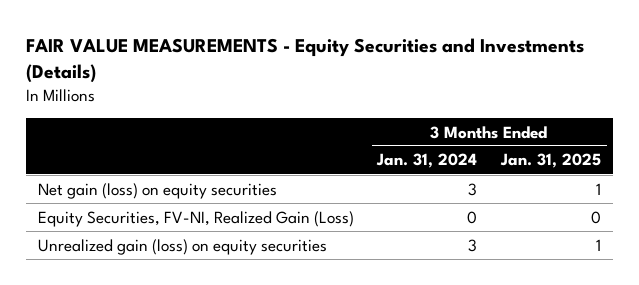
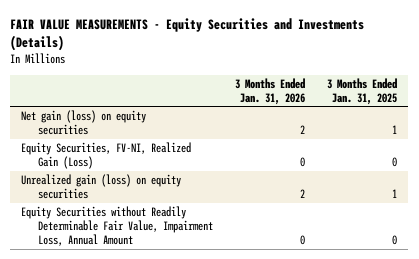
[376,153,478,169] Jan. 31, 2024 -> none
none -> [235,77,306,105] 3 Months Ended Jan. 31, 2026
none -> [21,205,213,247] Equity Securities without Readily Determinable Fair Value, Impairment Loss, Annual Amount

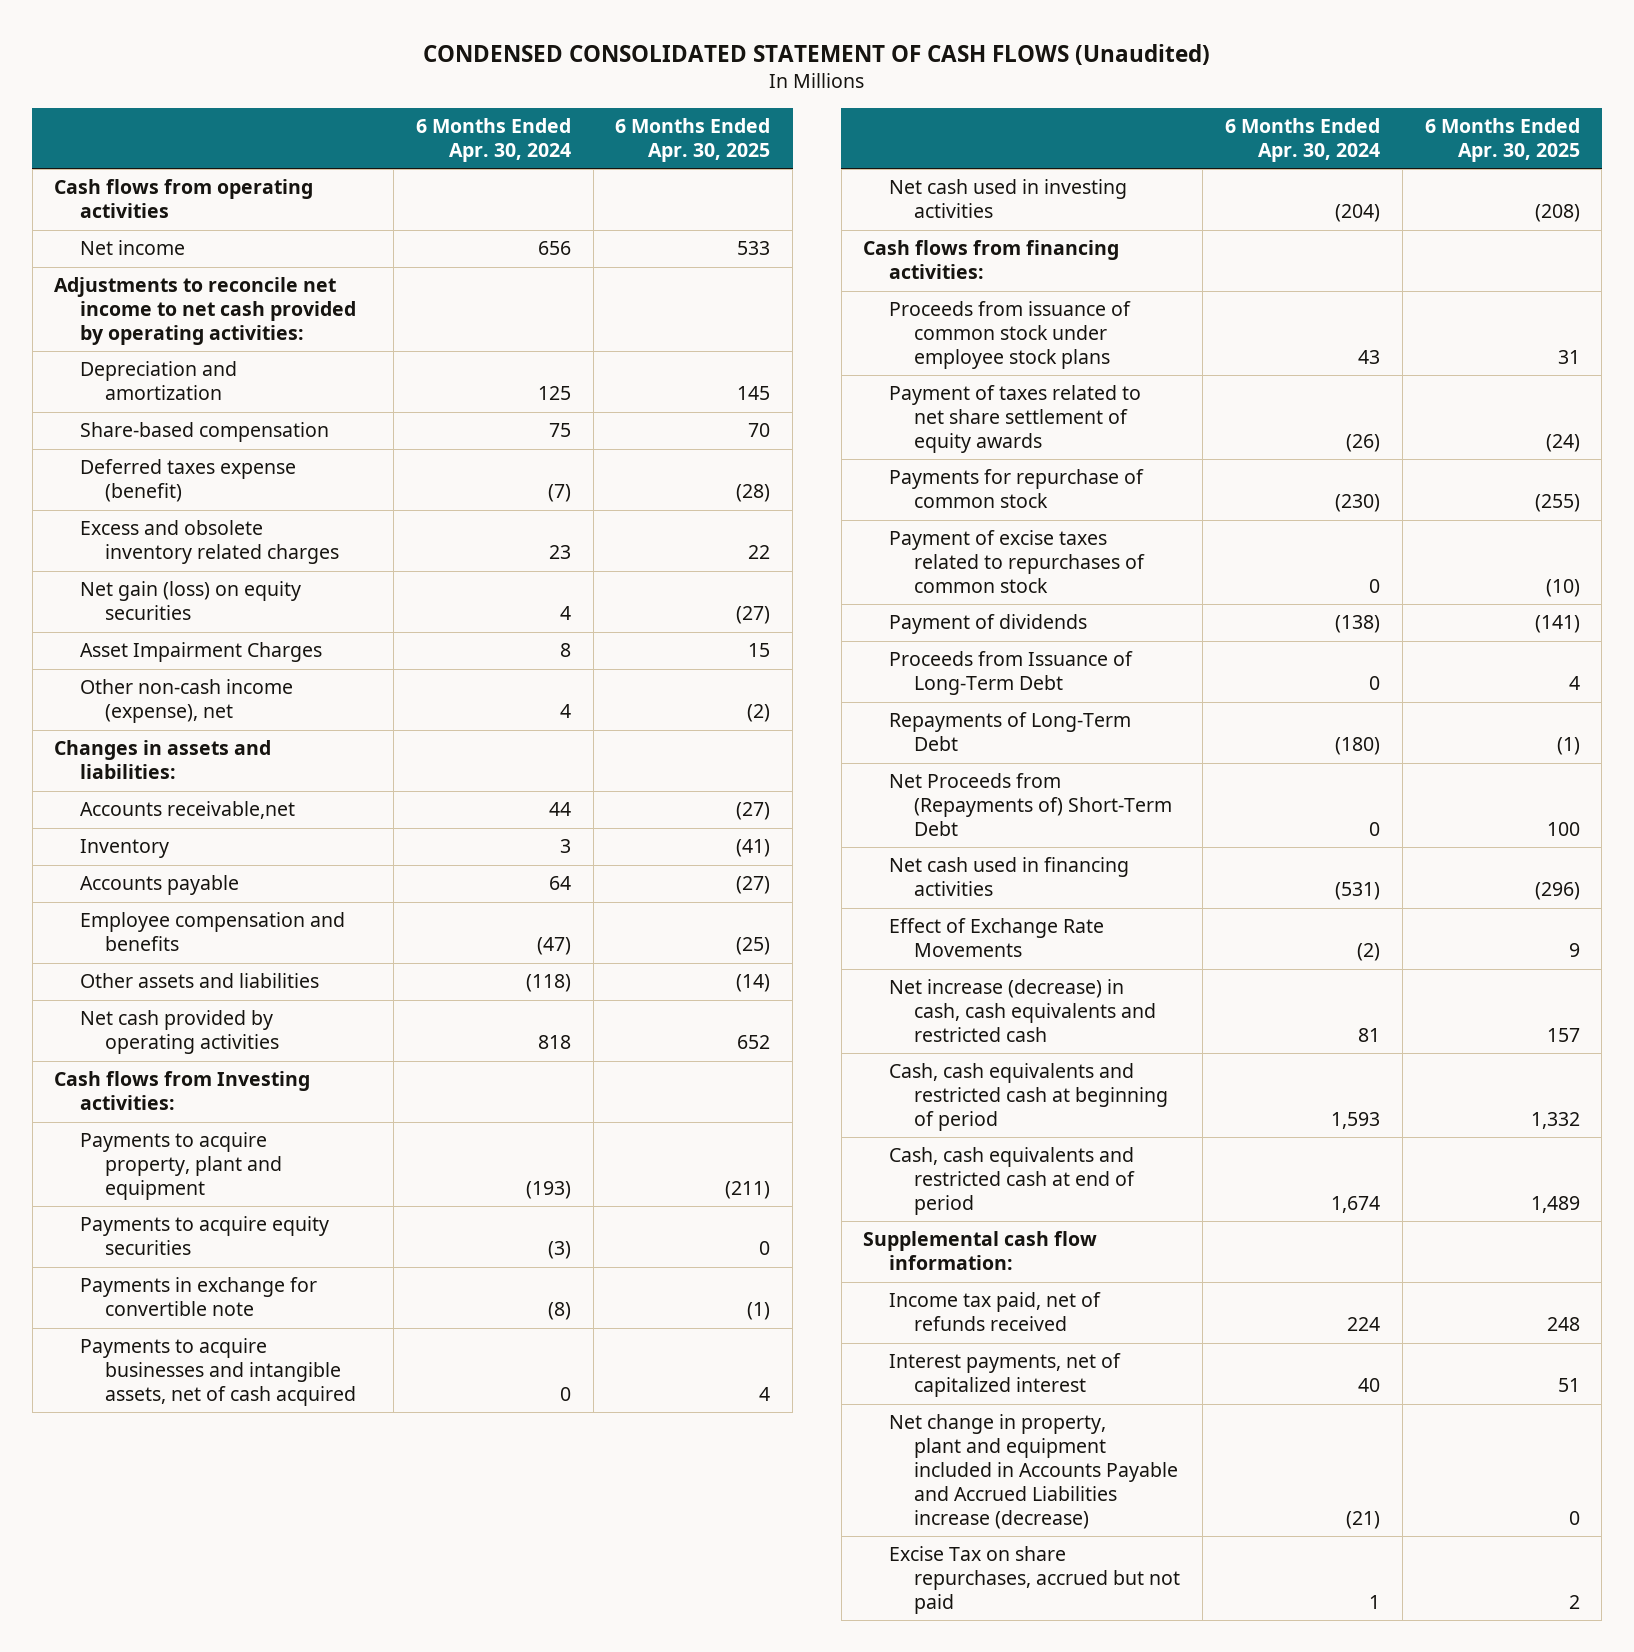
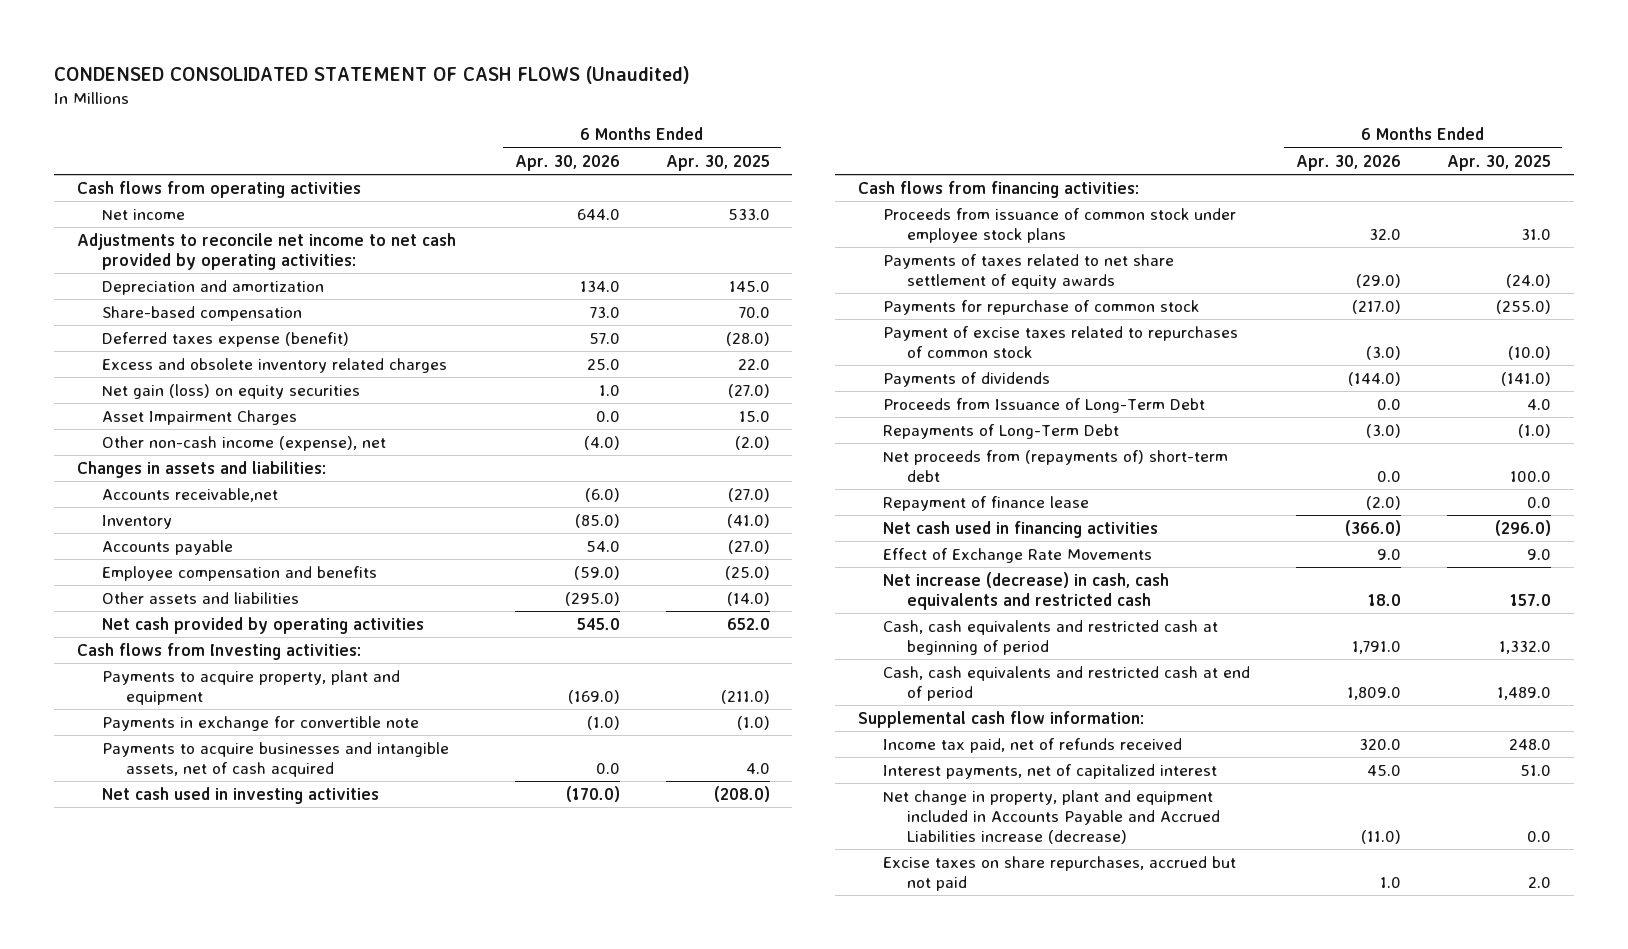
[415,118,571,162] 6 Months Ended Apr. 30, 2024 -> none
none -> [514,154,620,171] Apr. 30, 2026
[737,241,771,256] 533 -> [727,209,770,221] 533.0
[737,386,771,401] 145 -> [728,281,770,293] 145.0
[748,423,771,438] 70 -> [738,307,770,319] 70.0
[736,484,771,503] (28) -> [725,332,770,347] (28.0)
[748,545,771,560] 22 -> [737,359,770,371] 22.0
[736,606,771,625] (27) -> [727,384,770,399] (27.0)
[748,643,771,658] 15 -> [738,411,770,423] 15.0
[747,704,771,723] (2) -> [734,436,770,451] (2.0)
[736,802,771,821] (27) -> [727,488,770,503] (27.0)
[736,839,771,858] (41) -> [726,514,770,529] (41.0)
[736,876,771,895] (27) -> [727,540,770,555] (27.0)
[736,937,771,956] (25) -> [724,566,770,581] (25.0)
[736,974,771,993] (14) -> [726,592,770,607] (14.0)
[737,1035,771,1050] 652 -> [726,618,770,631] 652.0
[79,1216,329,1256] Payments to acquire equity securities -> none
[725,1181,771,1200] (211) -> [720,689,770,704] (211.0)
[747,1302,771,1321] (1) -> [736,716,770,731] (1.0)
[759,1387,771,1402] 4 -> [745,762,770,774] 4.0
[1534,204,1580,223] (208) -> [713,786,770,803] (208.0)
[1557,350,1580,365] 31 -> [1520,228,1551,240] 31.0
[888,385,1141,454] Payment of taxes related to net share settlement of equity awards -> [882,254,1174,289] Payments of taxes related to net share settlement of equity awards
[1545,434,1580,453] (24) -> [1505,273,1551,288] (24.0)
[1534,494,1580,513] (255) -> [1495,300,1551,315] (255.0)
[1545,579,1580,598] (10) -> [1507,345,1551,360] (10.0)
[888,614,1087,635] Payment of dividends -> [882,372,1050,388] Payments of dividends
[1534,615,1580,634] (141) -> [1500,372,1551,387] (141.0)
[1568,676,1580,691] 4 -> [1526,399,1551,411] 4.0
[1556,737,1580,756] (1) -> [1517,424,1551,439] (1.0)
[888,773,1173,837] Net Proceeds from (Repayments of) Short-Term Debt -> [882,450,1228,482] Net proceeds from (repayments of) short-term debt
[1546,822,1580,837] 100 -> [1509,470,1551,482] 100.0
none -> [882,496,1089,512] Repayment of finance lease
[1534,882,1580,901] (296) -> [1494,520,1551,537] (296.0)
[1568,943,1580,958] 9 -> [1526,549,1551,561] 9.0
[1546,1028,1580,1043] 157 -> [1509,593,1551,606] 157.0
[1530,1112,1580,1130] 1,332 -> [1498,640,1551,654] 1,332.0
[1530,1196,1580,1214] 1,489 -> [1496,686,1551,700] 1,489.0
[1546,1317,1580,1332] 248 -> [1508,739,1551,751] 248.0
[1557,1378,1580,1393] 51 -> [1519,765,1551,777] 51.0
[1568,1510,1580,1525] 0 -> [1526,830,1551,842] 0.0
[888,1546,1181,1615] Excise Tax on share repurchases, accrued but not paid -> [882,856,1236,891] Excise taxes on share repurchases, accrued but not paid
[1568,1595,1580,1610] 2 -> [1527,876,1551,888] 2.0

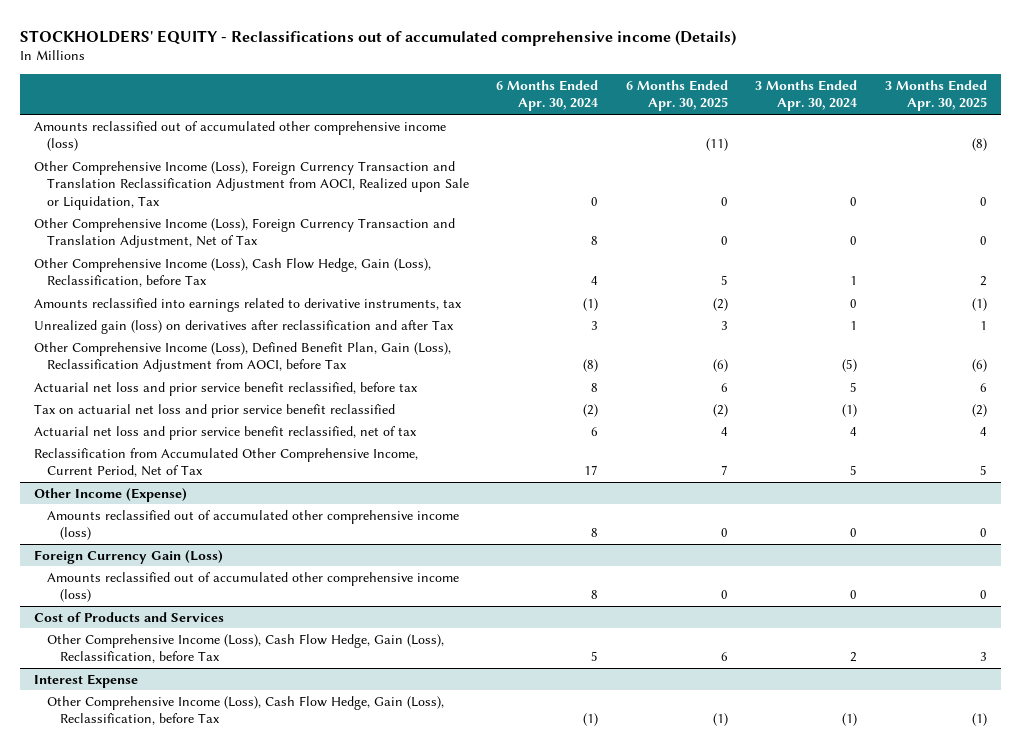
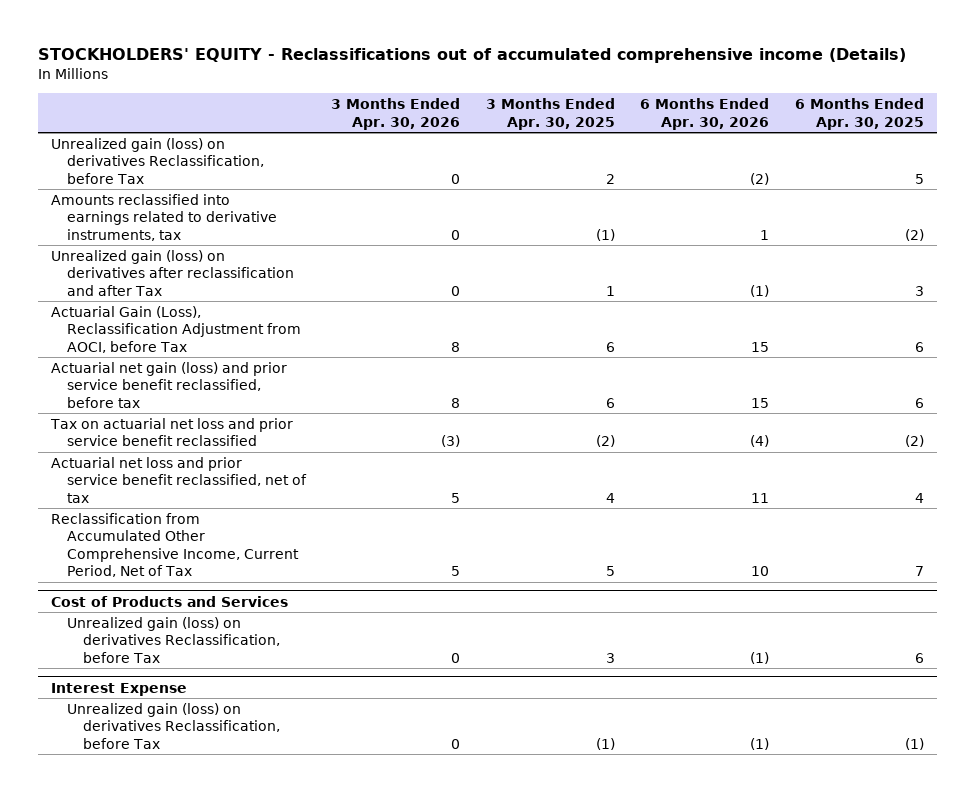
[496,79,599,112] 6 Months Ended Apr. 30, 2024 -> none
[755,79,858,112] 3 Months Ended Apr. 30, 2024 -> none
none -> [331,98,461,130] 3 Months Ended Apr. 30, 2026
none -> [640,98,770,130] 6 Months Ended Apr. 30, 2026
[34,120,447,152] Amounts reclassified out of accumulated other comprehensive income (loss) -> none
[34,160,469,210] Other Comprehensive Income (Loss), Foreign Currency Transaction and Translation Reclassification Adjustment from AOCI, Realized upon Sale or Liquidation, Tax -> none
[34,217,456,249] Other Comprehensive Income (Loss), Foreign Currency Transaction and Translation Adjustment, Net of Tax -> none
[34,257,432,288] Other Comprehensive Income (Loss), Cash Flow Hedge, Gain (Loss), Reclassification, before Tax -> [51,137,264,184] Unrealized gain (loss) on derivatives Reclassification, before Tax
[34,341,452,373] Other Comprehensive Income (Loss), Defined Benefit Plan, Gain (Loss), Reclassification Adjustment from AOCI, before Tax -> [51,305,301,353] Actuarial Gain (Loss), Reclassification Adjustment from AOCI, before Tax
[712,359,728,373] (6) -> [914,341,924,352] 6
[971,359,987,373] (6) -> [605,341,615,352] 6
[34,381,419,396] Actuarial net loss and prior service benefit reclassified, before tax -> [51,361,288,408] Actuarial net gain (loss) and prior service benefit reclassified, before tax
[34,487,188,502] Other Income (Expense) -> none
[46,509,459,541] Amounts reclassified out of accumulated other comprehensive income (loss) -> none
[34,549,224,564] Foreign Currency Gain (Loss) -> none
[46,571,459,603] Amounts reclassified out of accumulated other comprehensive income (loss) -> none
[46,633,444,664] Other Comprehensive Income (Loss), Cash Flow Hedge, Gain (Loss), Reclassification, before Tax -> [66,616,280,663] Unrealized gain (loss) on derivatives Reclassification, before Tax
[46,695,444,726] Other Comprehensive Income (Loss), Cash Flow Hedge, Gain (Loss), Reclassification, before Tax -> [66,702,280,749] Unrealized gain (loss) on derivatives Reclassification, before Tax

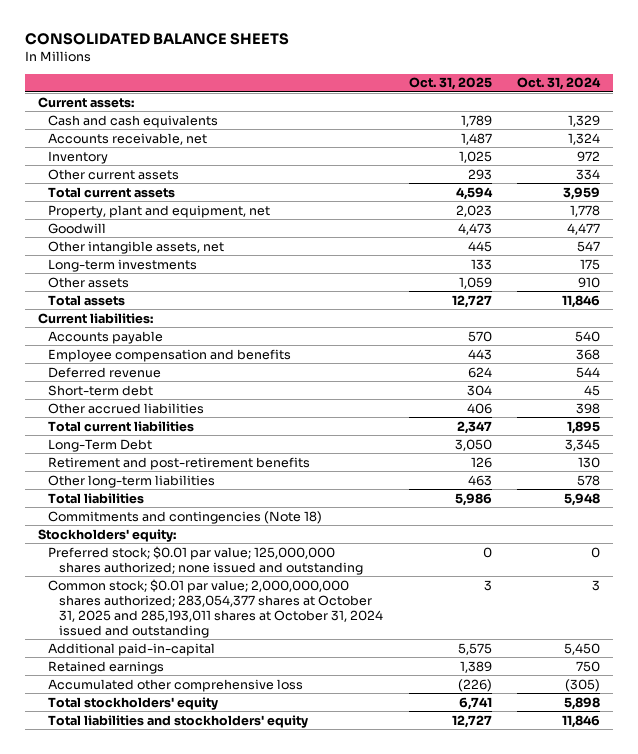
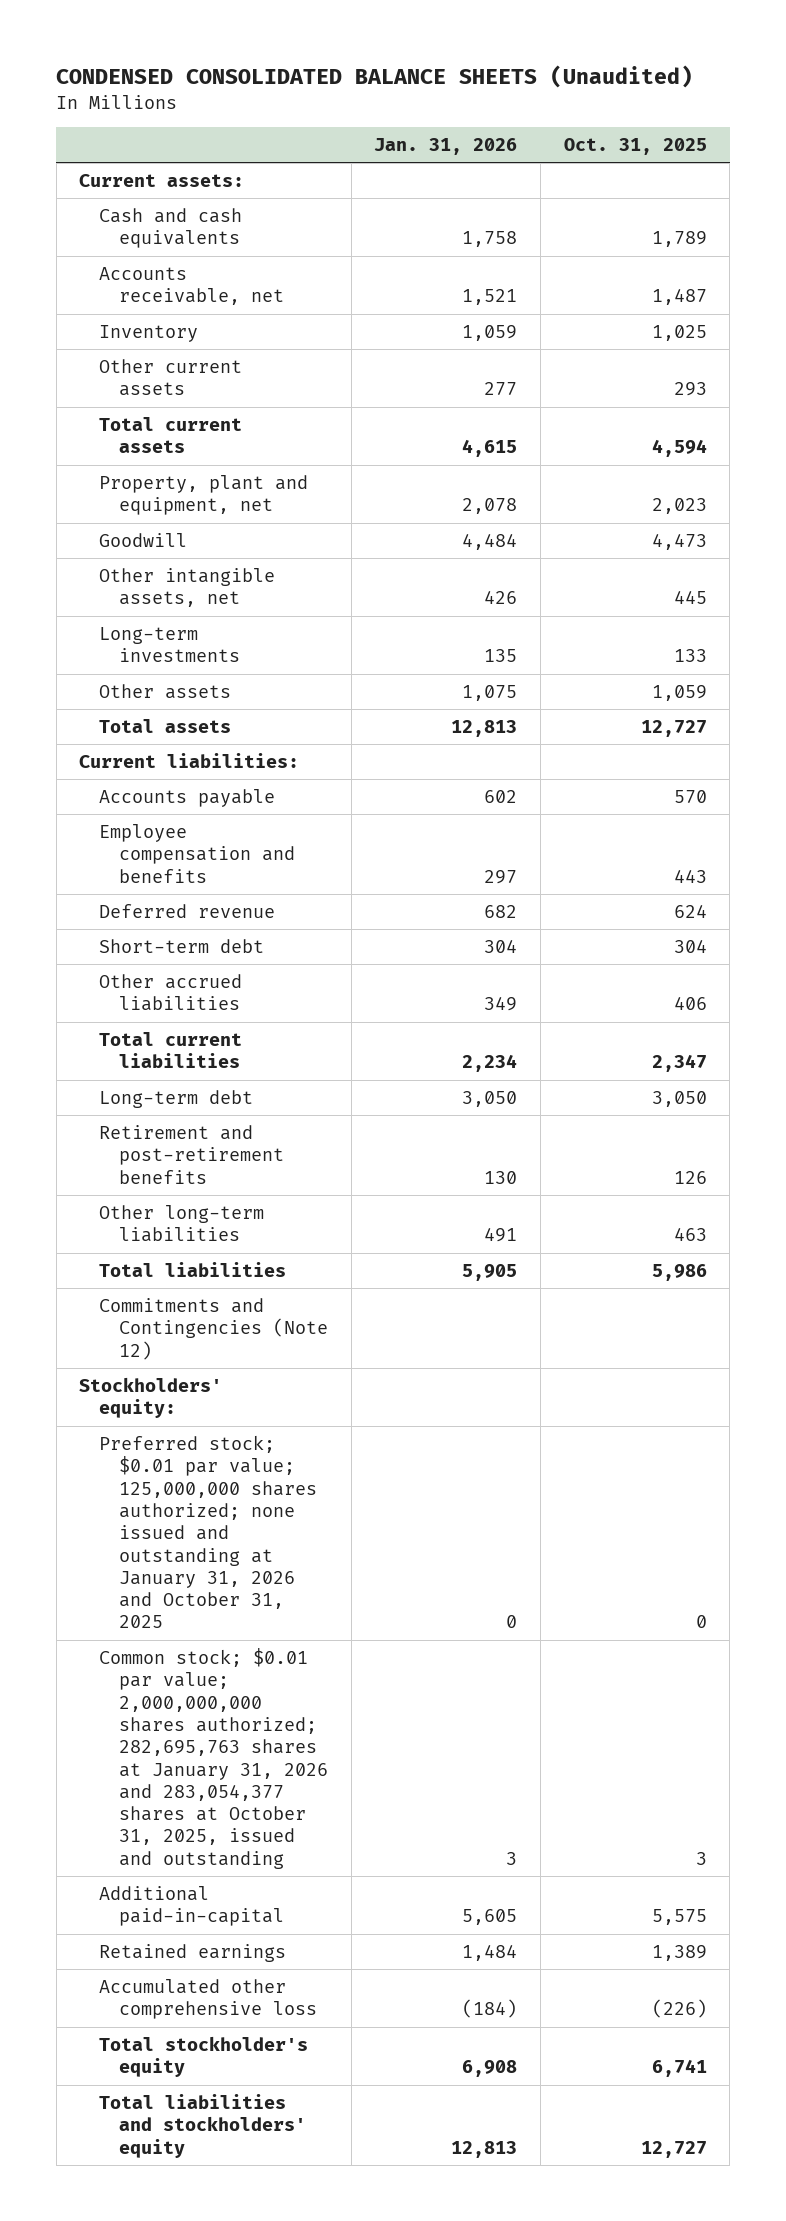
[24,33,289,46] CONSOLIDATED BALANCE SHEETS -> [56,65,694,89] CONDENSED CONSOLIDATED BALANCE SHEETS (Unaudited)
[517,77,602,91] Oct. 31, 2024 -> none
none -> [374,137,518,155] Jan. 31, 2026
[48,438,153,452] Long-Term Debt -> [99,1090,254,1109] Long-term debt
[48,510,323,524] Commitments and contingencies (Note 18) -> [99,1298,328,1360] Commitments and Contingencies (Note 12)
[48,545,363,575] Preferred stock; $0.01 par value; 125,000,000 shares authorized; none issued and outstanding -> [99,1435,317,1629] Preferred stock; $0.01 par value; 125,000,000 shares authorized; none issued and outstanding at January 31, 2026 and October 31, 2025
[48,578,383,638] Common stock; $0.01 par value; 2,000,000,000 shares authorized; 283,054,377 shares at October 31, 2025 and 285,193,011 shares at October 31, 2024 issued and outstanding -> [99,1648,328,1869] Common stock; $0.01 par value; 2,000,000,000 shares authorized; 282,695,763 shares at January 31, 2026 and 283,054,377 shares at October 31, 2025, issued and outstanding
[48,696,219,710] Total stockholders' equity -> [99,2036,309,2078] Total stockholder's equity

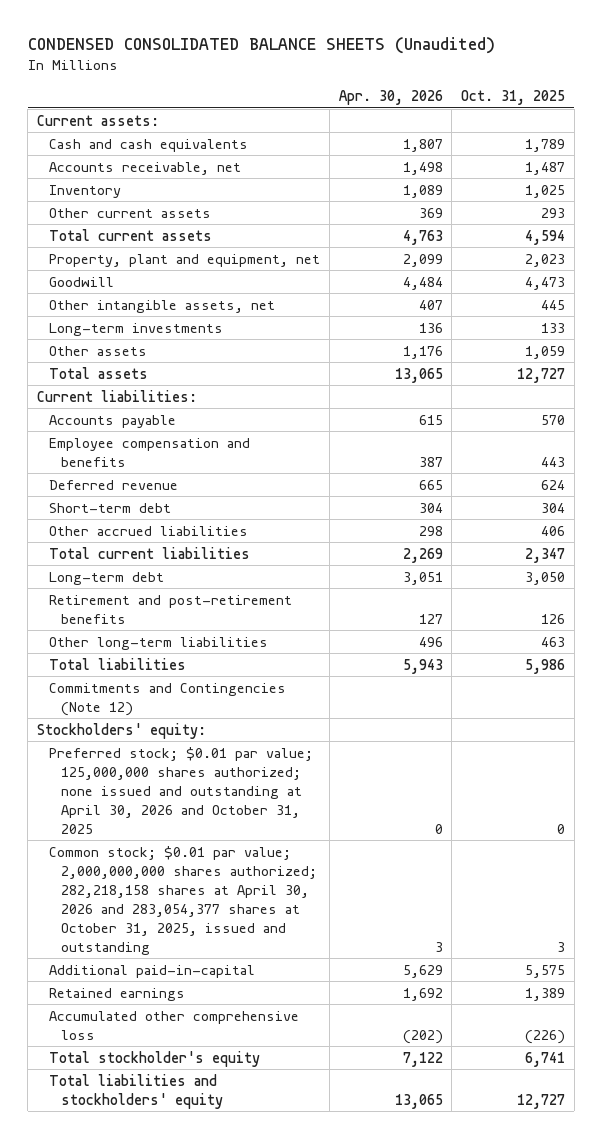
[374,137,518,155] Jan. 31, 2026 -> none
none -> [338,90,443,106] Apr. 30, 2026
[99,1435,317,1629] Preferred stock; $0.01 par value; 125,000,000 shares authorized; none issued and outstanding at January 31, 2026 and October 31, 2025 -> [48,746,313,834] Preferred stock; $0.01 par value; 125,000,000 shares authorized; none issued and outstanding at April 30, 2026 and October 31, 2025
[99,1648,328,1869] Common stock; $0.01 par value; 2,000,000,000 shares authorized; 282,695,763 shares at January 31, 2026 and 283,054,377 shares at October 31, 2025, issued and outstanding -> [48,845,317,955] Common stock; $0.01 par value; 2,000,000,000 shares authorized; 282,218,158 shares at April 30, 2026 and 283,054,377 shares at October 31, 2025, issued and outstanding

